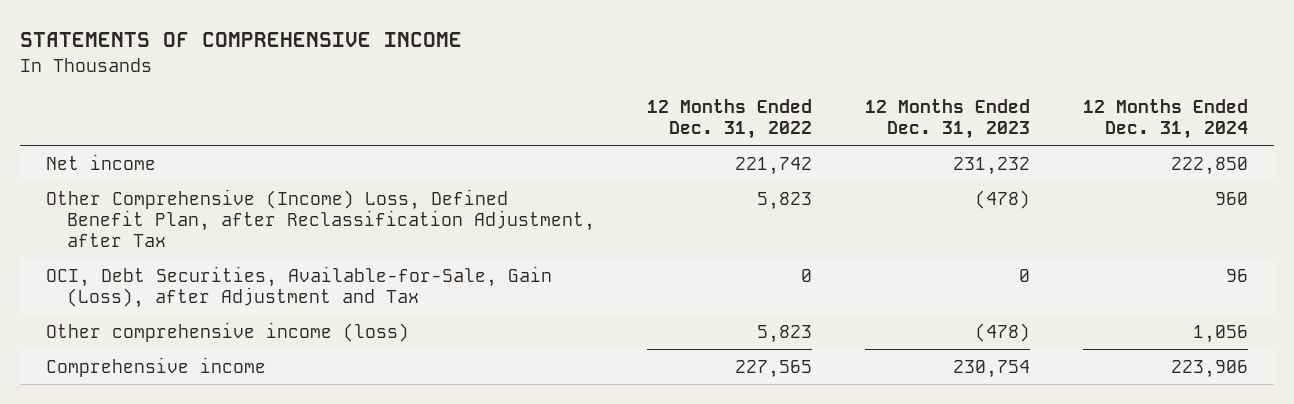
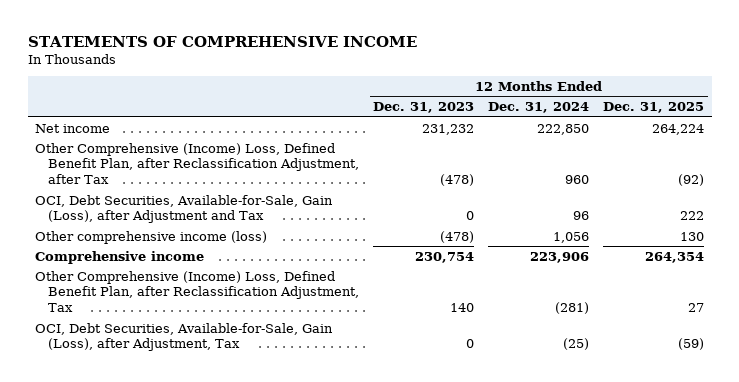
[647,99,813,140] 12 Months Ended Dec. 31, 2022 -> none
none -> [603,102,705,114] Dec. 31, 2025
none -> [34,270,360,313] Other Comprehensive (Income) Loss, Defined Benefit Plan, after Reclassification Adjustment, Tax
none -> [34,322,333,352] OCI, Debt Securities, Available-for-Sale, Gain (Loss), after Adjustment, Tax

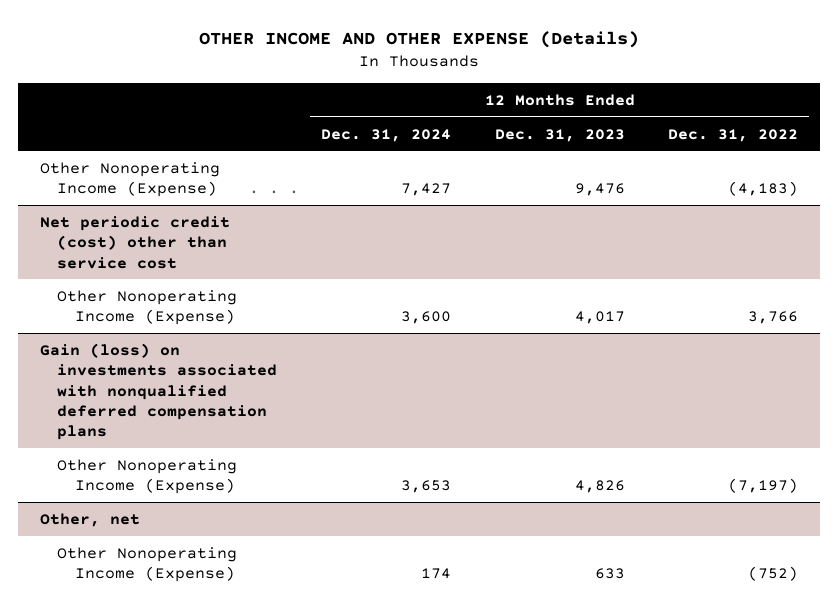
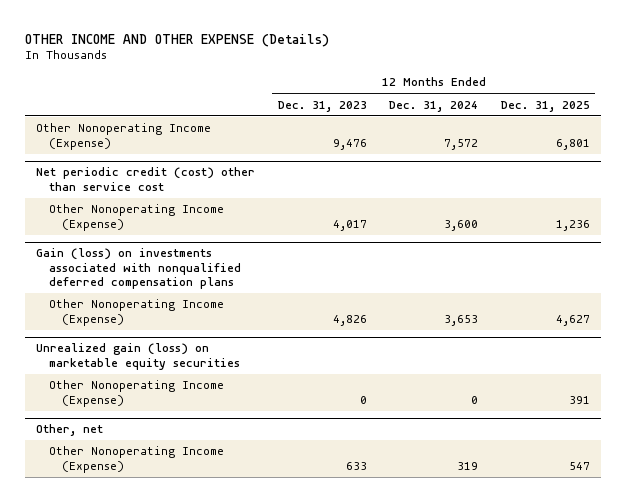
[668,128,799,142] Dec. 31, 2022 -> none
none -> [500,100,590,112] Dec. 31, 2025
[400,183,451,197] 7,427 -> [444,138,479,150] 7,572
none -> [36,343,241,370] Unrealized gain (loss) on marketable equity securities
none -> [49,380,225,407] Other Nonoperating Income (Expense)
[420,568,451,580] 174 -> [457,461,479,470] 319

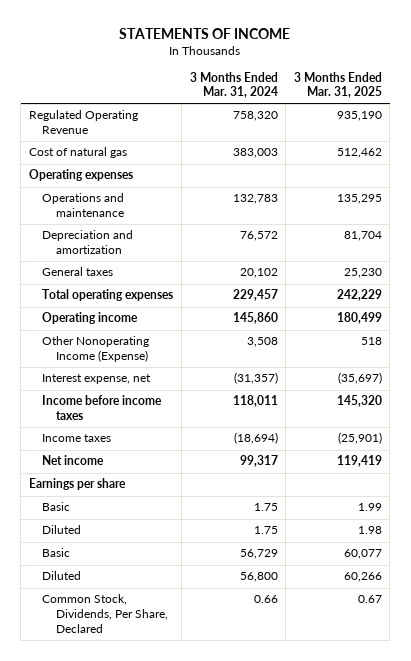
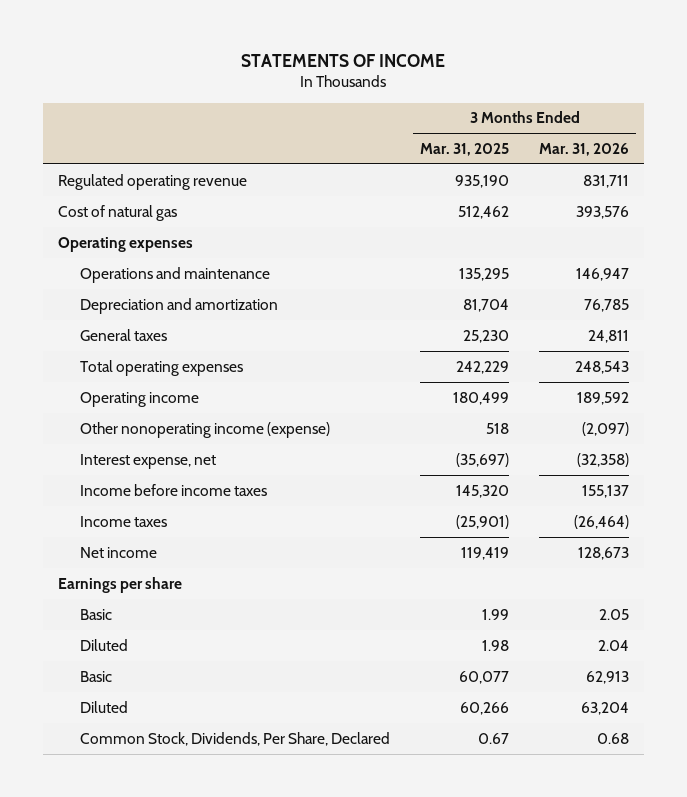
[189,71,278,99] 3 Months Ended Mar. 31, 2024 -> none
none -> [539,142,630,156] Mar. 31, 2026
[28,110,138,135] Regulated Operating Revenue -> [57,173,247,190] Regulated operating revenue
[42,336,150,363] Other Nonoperating Income (Expense) -> [80,421,331,438] Other nonoperating income (expense)

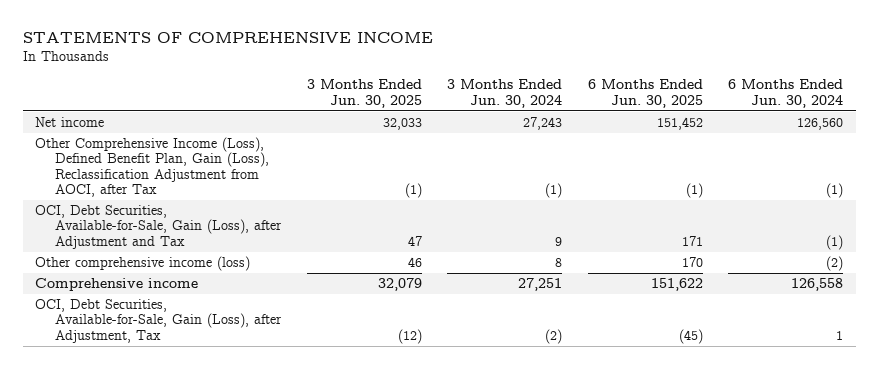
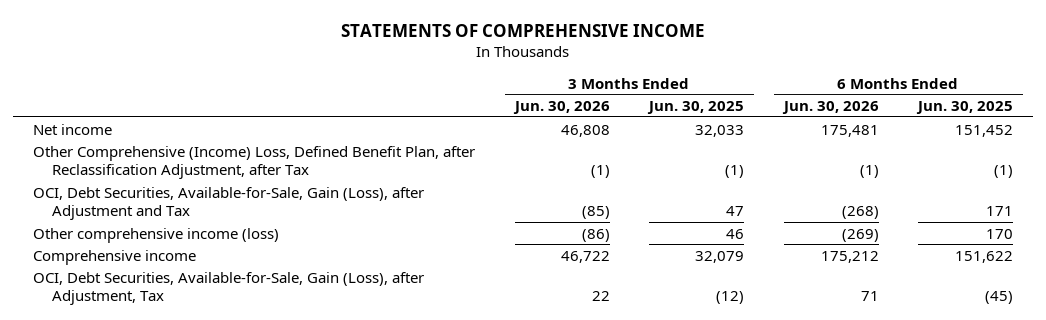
[447,79,563,108] 3 Months Ended Jun. 30, 2024 -> none
[728,79,844,108] 6 Months Ended Jun. 30, 2024 -> none
none -> [512,100,610,114] Jun. 30, 2026
none -> [781,100,879,114] Jun. 30, 2026
[35,136,270,198] Other Comprehensive Income (Loss), Defined Benefit Plan, Gain (Loss), Reclassification Adjustment from AOCI, after Tax -> [33,145,476,179] Other Comprehensive (Income) Loss, Defined Benefit Plan, after Reclassification Adjustment, after Tax

